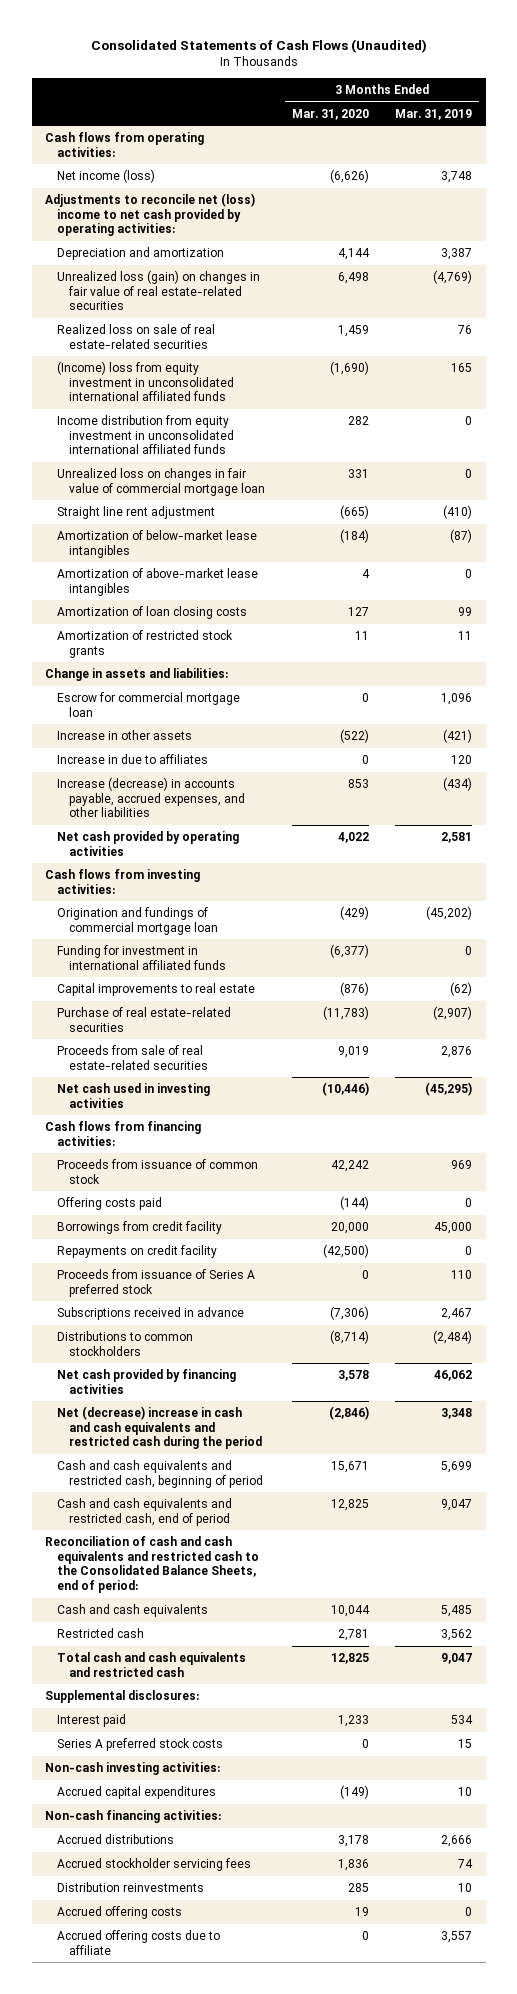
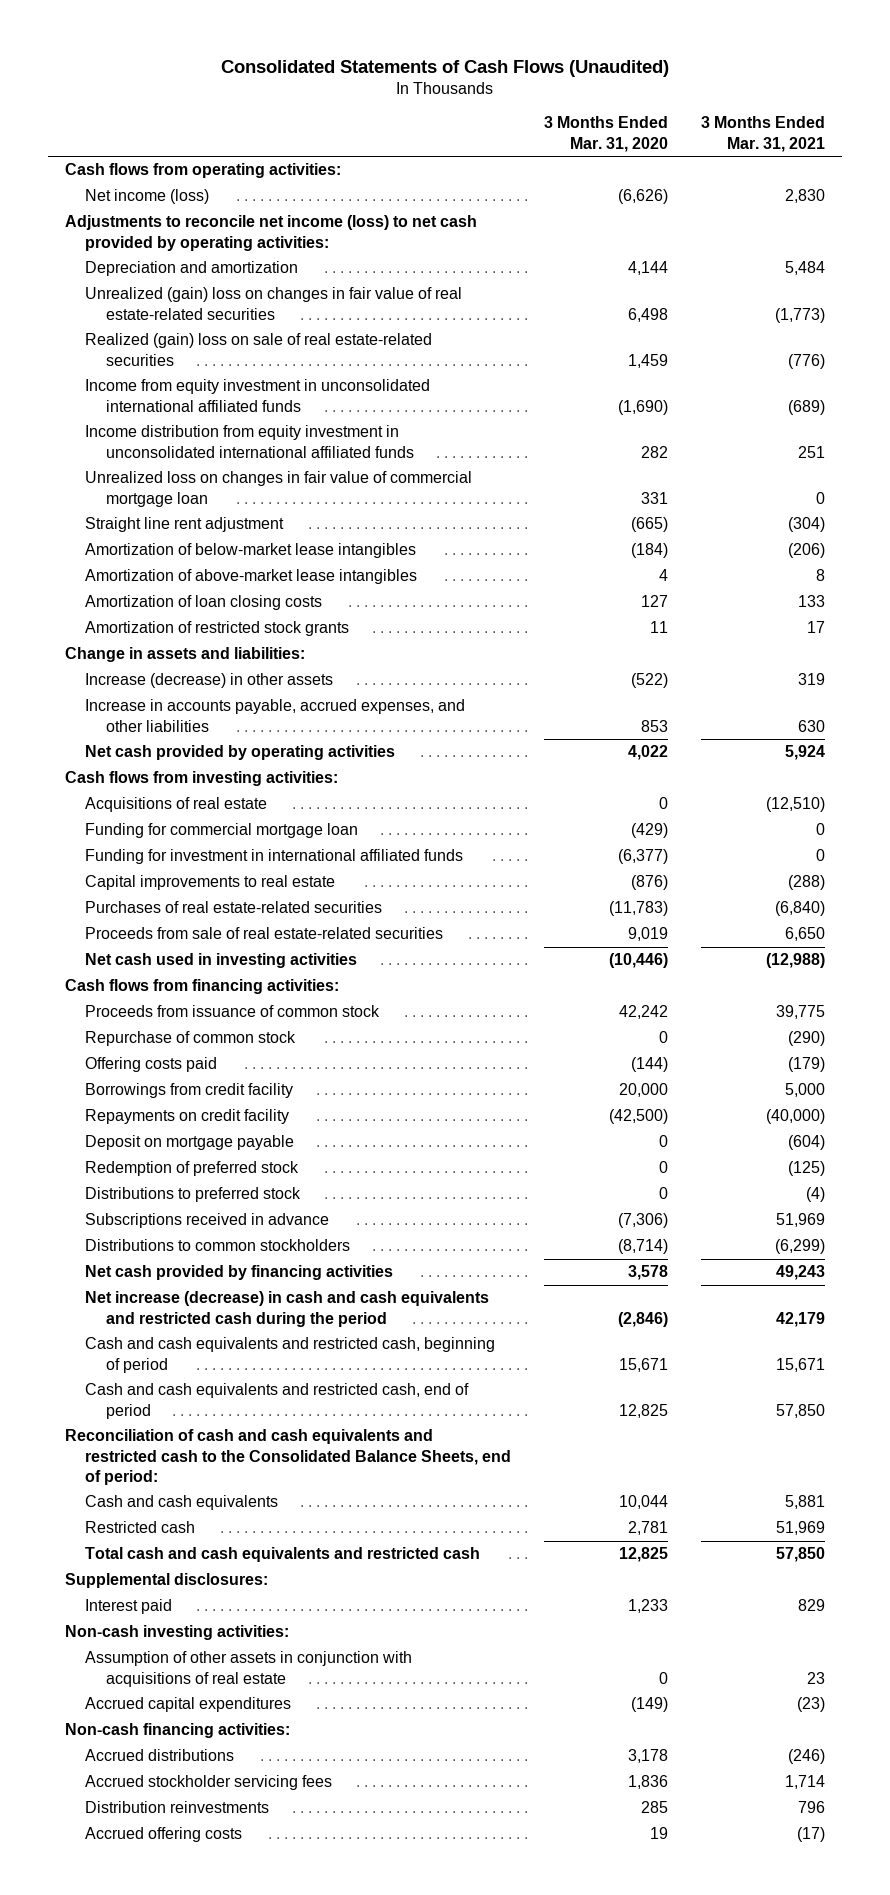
[395,108,473,120] Mar. 31, 2019 -> none
none -> [701,116,826,152] 3 Months Ended Mar. 31, 2021
[45,193,256,237] Adjustments to reconcile net (loss) income to net cash provided by operating activities: -> [64,215,477,251] Adjustments to reconcile net income (loss) to net cash provided by operating activities:
[57,270,261,311] Unrealized loss (gain) on changes in fair value of real estate-related securities -> [85,287,463,320] Unrealized (gain) loss on changes in fair value of real estate-related securities
[57,324,216,349] Realized loss on sale of real estate-related securities -> [85,333,433,366] Realized (gain) loss on sale of real estate-related securities
[57,361,235,402] (Income) loss from equity investment in unconsolidated international affiliated funds -> [85,379,431,412] Income from equity investment in unconsolidated international affiliated funds
[57,692,241,717] Escrow for commercial mortgage loan -> none
[57,754,209,765] Increase in due to affiliates -> none
[57,730,193,741] Increase in other assets -> [85,673,334,689] Increase (decrease) in other assets
[57,777,246,818] Increase (decrease) in accounts payable, accrued expenses, and other liabilities -> [85,699,466,732] Increase in accounts payable, accrued expenses, and other liabilities
none -> [85,797,268,813] Acquisitions of real estate
[57,907,219,935] Origination and fundings of commercial mortgage loan -> [85,823,359,839] Funding for commercial mortgage loan
[57,1007,232,1032] Purchase of real estate-related securities -> [85,901,383,914] Purchases of real estate-related securities
none -> [85,1031,297,1047] Repurchase of common stock
[57,1269,256,1297] Proceeds from issuance of Series A preferred stock -> none
none -> [85,1135,295,1151] Deposit on mortgage payable
none -> [85,1161,300,1177] Redemption of preferred stock
none -> [85,1187,302,1203] Distributions to preferred stock
[57,1406,263,1450] Net (decrease) increase in cash and cash equivalents and restricted cash during the period -> [85,1291,490,1327] Net increase (decrease) in cash and cash equivalents and restricted cash during the period
[57,1738,224,1752] Series A preferred stock costs -> none
none -> [85,1651,413,1687] Assumption of other assets in conjunction with acquisitions of real estate
[57,1930,221,1955] Accrued offering costs due to affiliate -> none

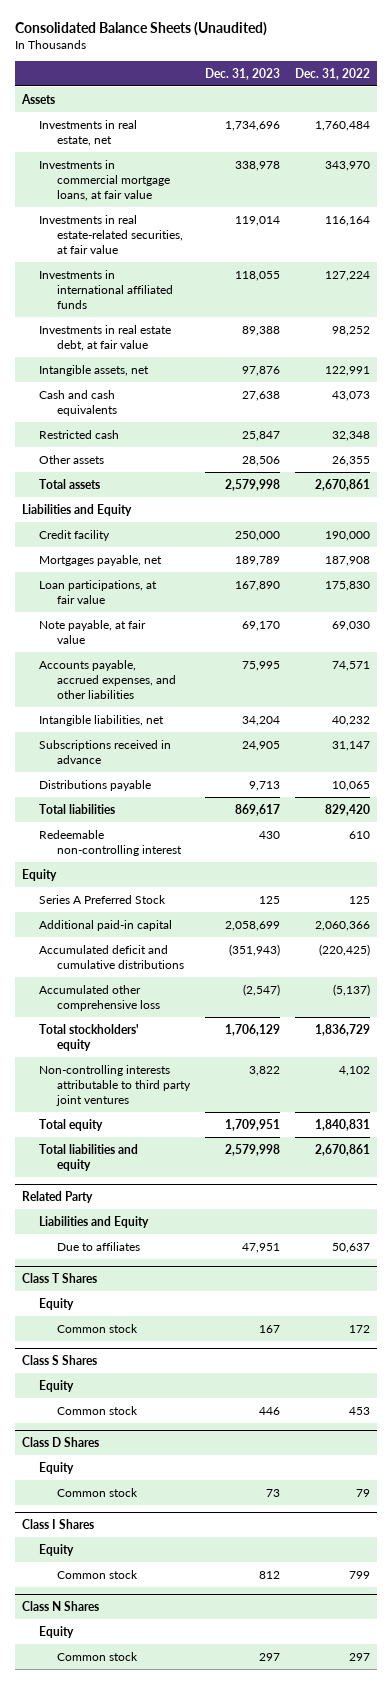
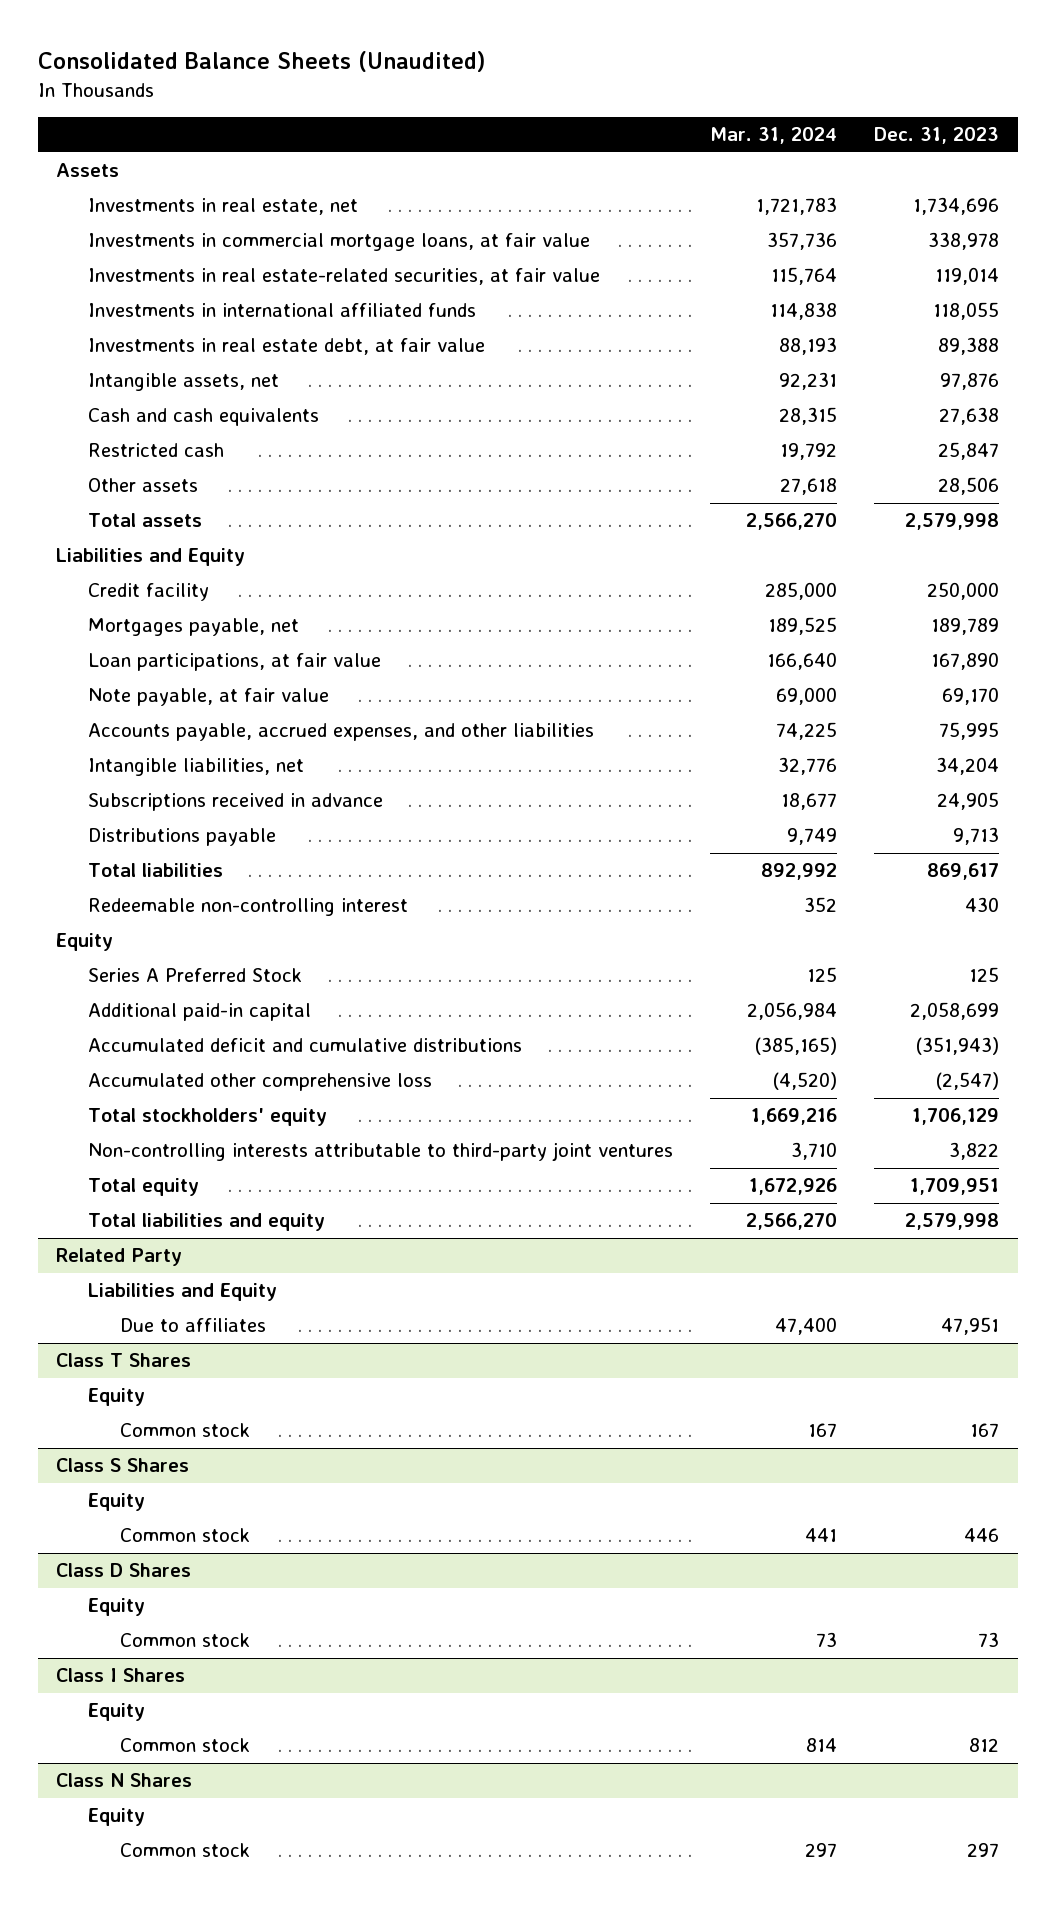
[294,67,370,80] Dec. 31, 2022 -> none
none -> [710,127,838,145] Mar. 31, 2024
[39,1064,191,1107] Non-controlling interests attributable to third party joint ventures -> [87,1142,673,1162] Non-controlling interests attributable to third-party joint ventures

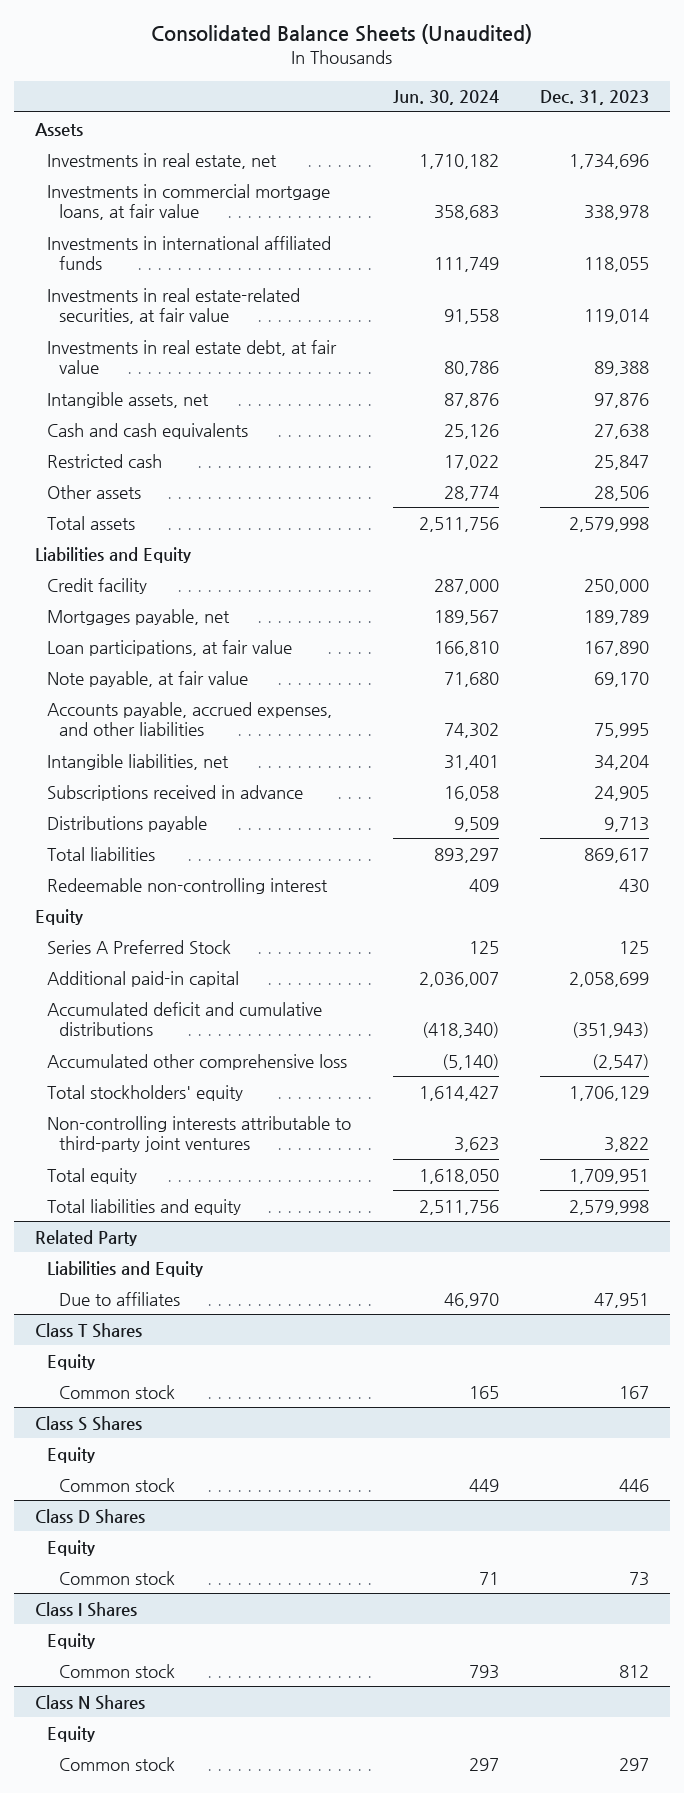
[710,127,838,145] Mar. 31, 2024 -> none
none -> [392,90,499,106] Jun. 30, 2024
[87,268,600,286] Investments in real estate-related securities, at fair value -> [47,287,301,325] Investments in real estate-related securities, at fair value

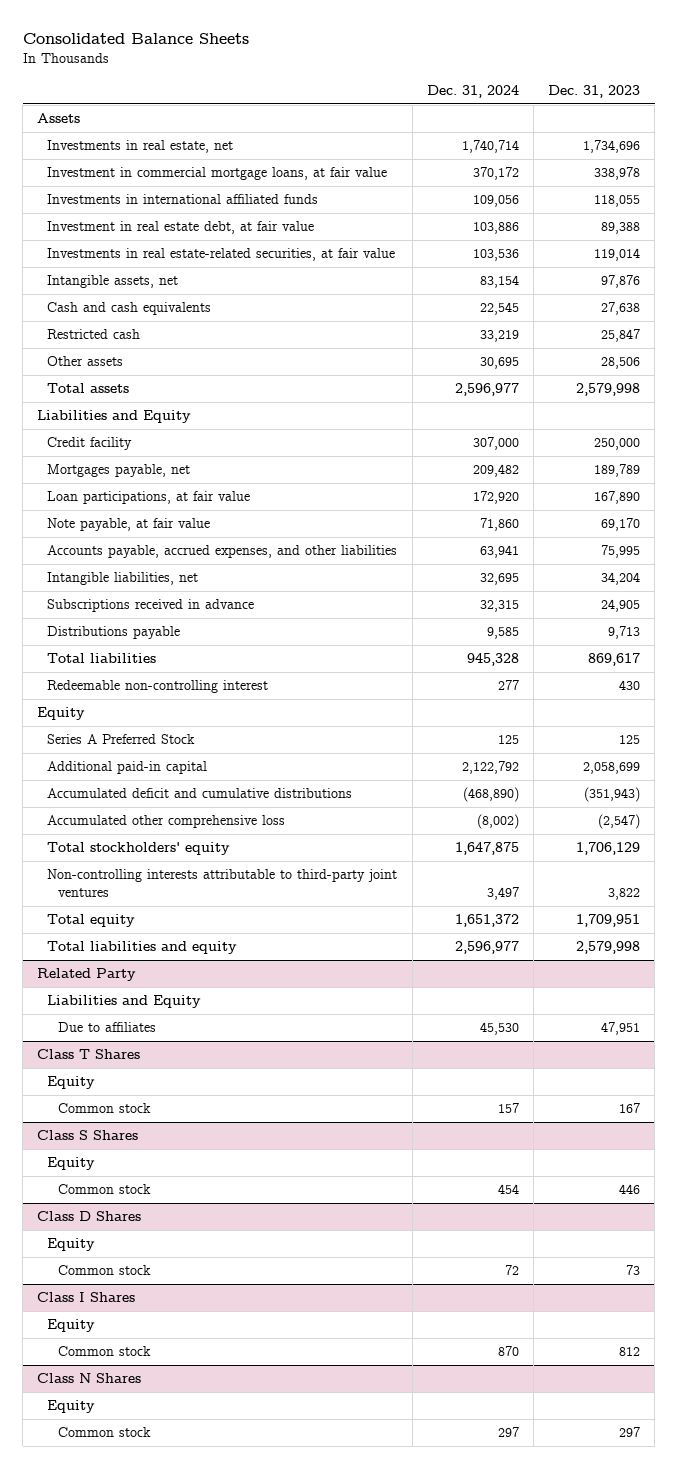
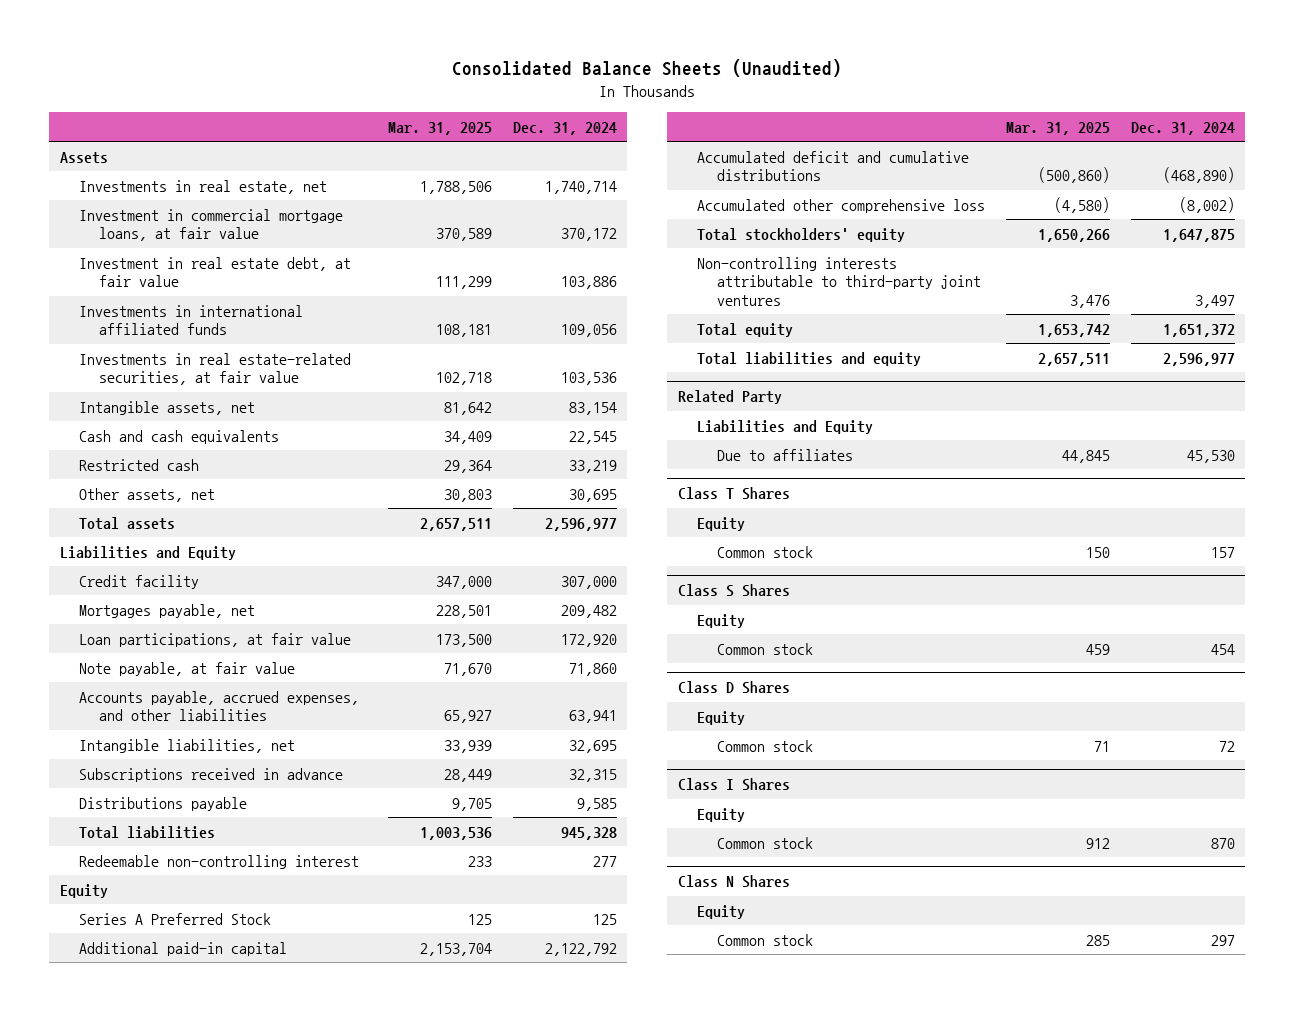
[22,32,249,44] Consolidated Balance Sheets -> [452,59,843,78] Consolidated Balance Sheets (Unaudited)
[548,84,641,98] Dec. 31, 2023 -> none
none -> [388,121,493,135] Mar. 31, 2025
[47,194,319,205] Investments in international affiliated funds -> [79,304,304,336] Investments in international affiliated funds
[47,356,124,367] Other assets -> [79,487,216,502] Other assets, net

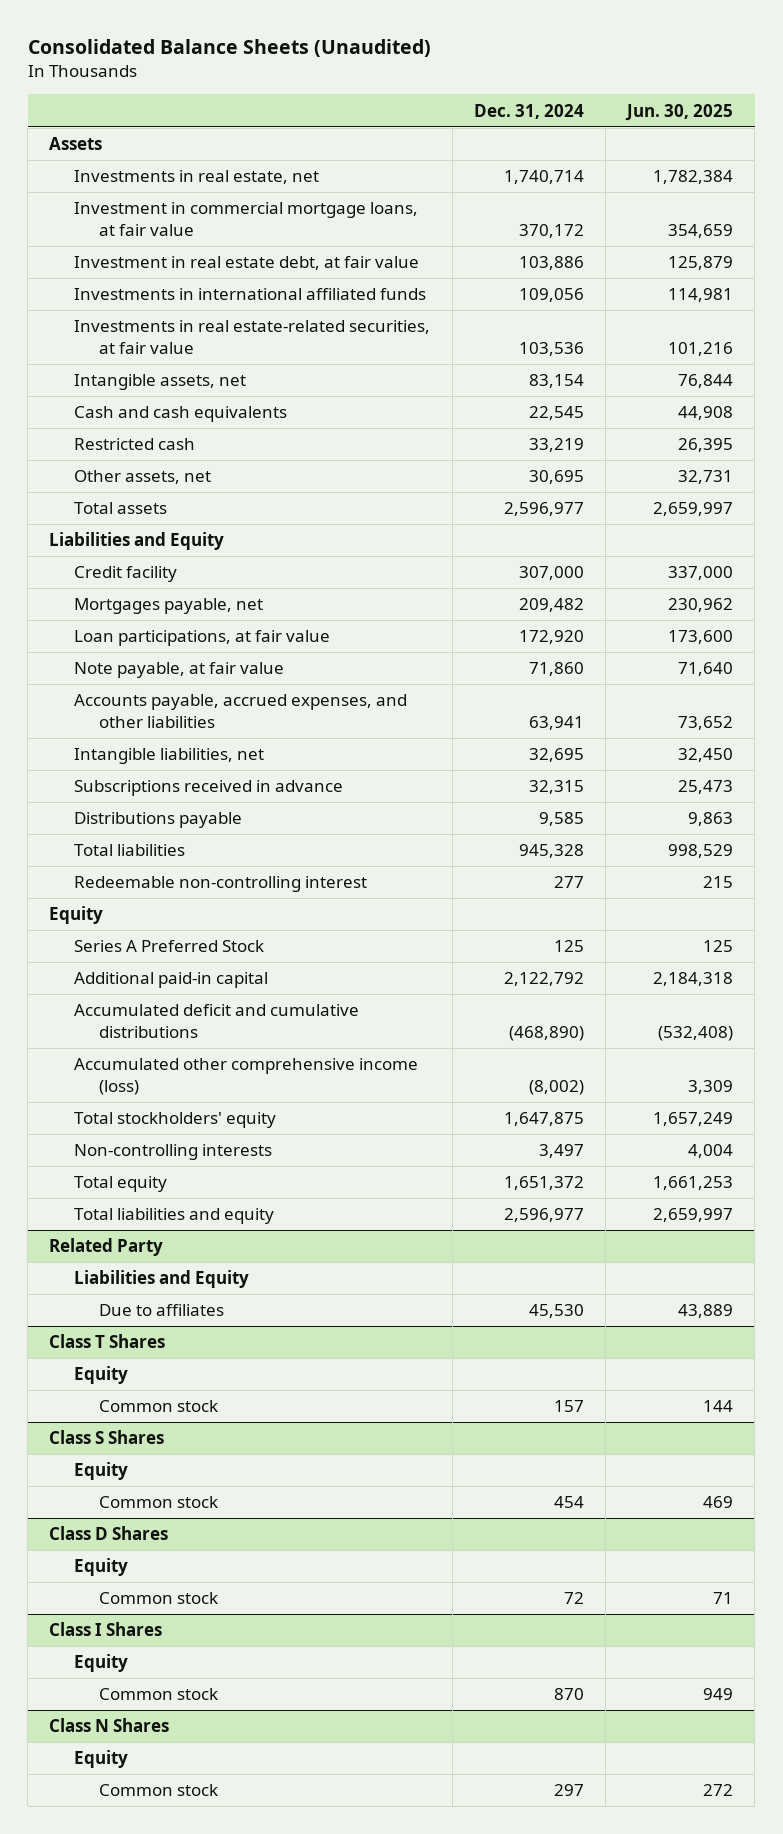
[388,121,493,135] Mar. 31, 2025 -> none
none -> [625,103,734,121] Jun. 30, 2025
[697,198,986,213] Accumulated other comprehensive loss -> [74,1058,419,1096] Accumulated other comprehensive income (loss)
[697,256,982,306] Non-controlling interests attributable to third-party joint ventures -> [74,1144,273,1161] Non-controlling interests

